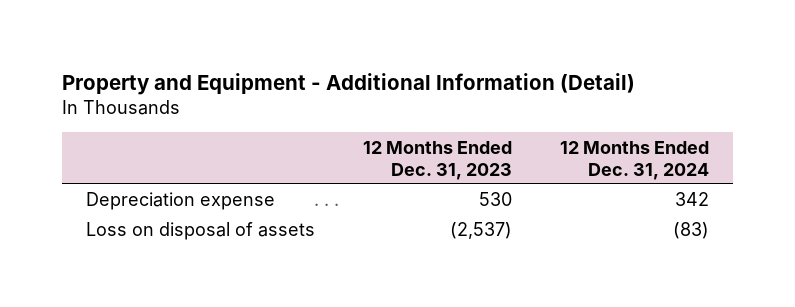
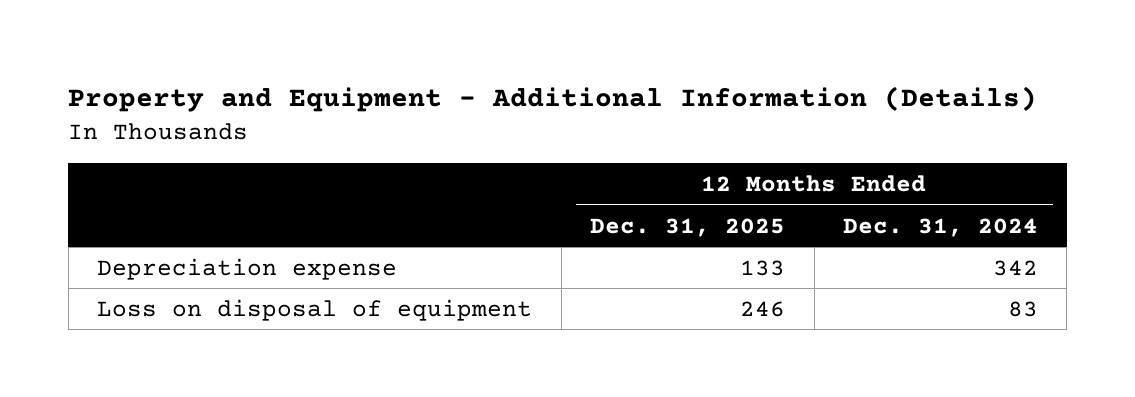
[61,72,635,95] Property and Equipment - Additional Information (Detail) -> [68,85,1038,112] Property and Equipment - Additional Information (Details)
[363,140,513,180] 12 Months Ended Dec. 31, 2023 -> none
none -> [590,217,786,237] Dec. 31, 2025
[85,222,315,241] Loss on disposal of assets -> [97,298,533,321] Loss on disposal of equipment
[673,222,710,240] (83) -> [1008,300,1039,317] 83

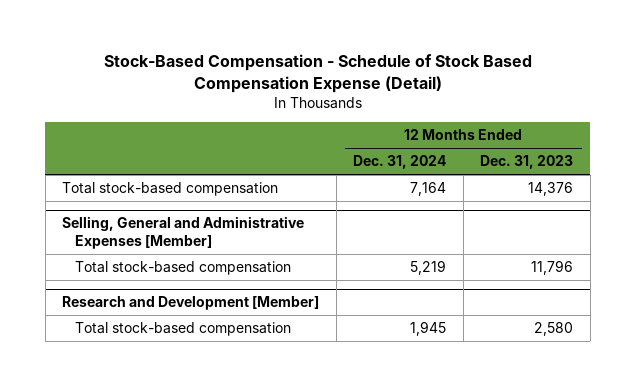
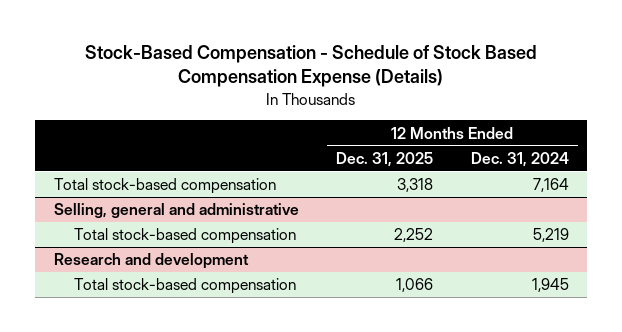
[103,54,532,93] Stock-Based Compensation - Schedule of Stock Based Compensation Expense (Detail) -> [85,45,538,88] Stock-Based Compensation - Schedule of Stock Based Compensation Expense (Details)
[480,155,574,170] Dec. 31, 2023 -> none
none -> [336,151,434,167] Dec. 31, 2025
[62,216,305,250] Selling, General and Administrative Expenses [Member] -> [53,203,299,219] Selling, general and administrative
[62,296,320,311] Research and Development [Member] -> [53,253,249,270] Research and development

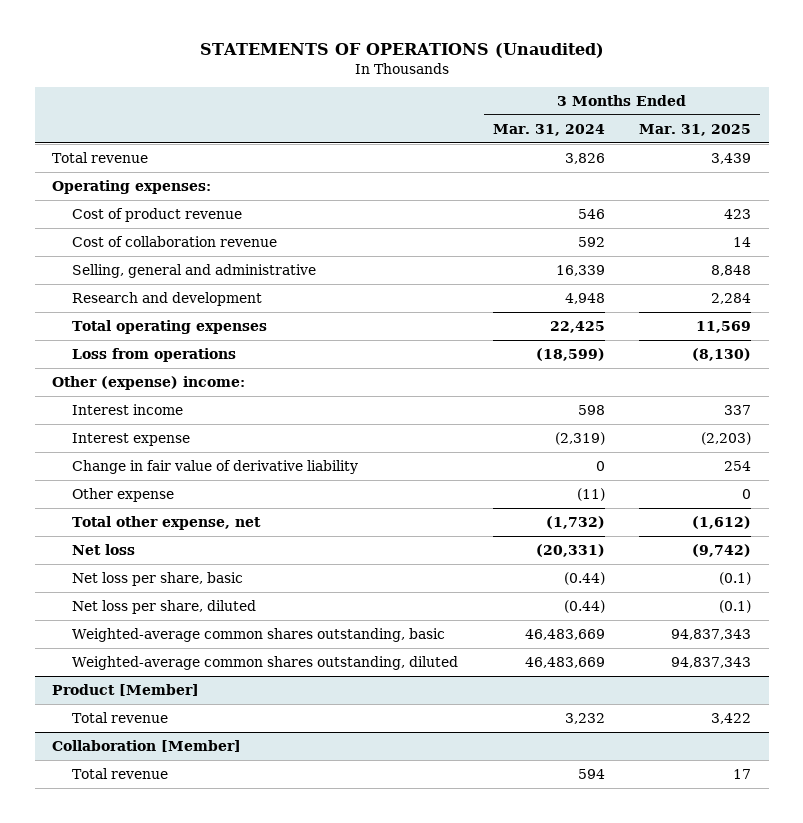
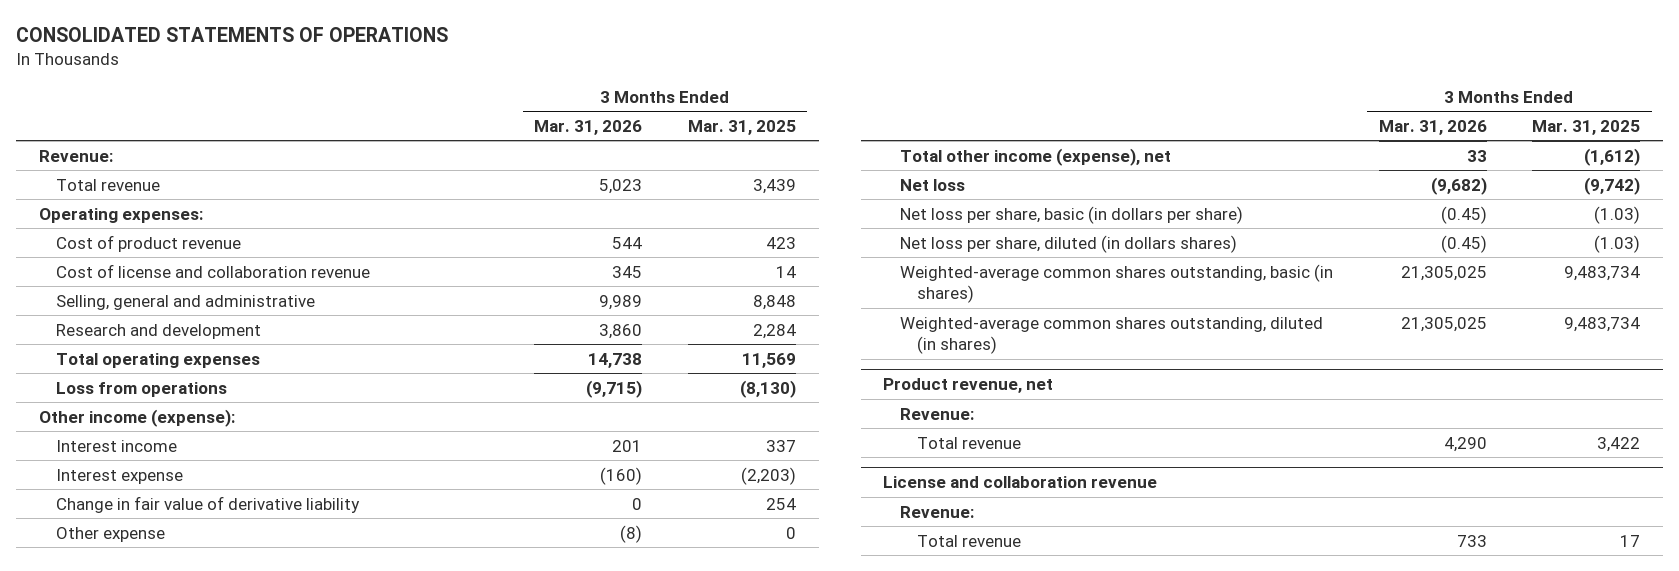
[199,43,604,59] STATEMENTS OF OPERATIONS (Unaudited) -> [16,27,449,43] CONSOLIDATED STATEMENTS OF OPERATIONS
[492,123,605,136] Mar. 31, 2024 -> none
none -> [534,119,643,135] Mar. 31, 2026
none -> [39,149,114,162] Revenue:
[72,235,278,247] Cost of collaboration revenue -> [55,263,370,278] Cost of license and collaboration revenue
[51,375,245,390] Other (expense) income: -> [39,408,236,427] Other income (expense):
[72,515,262,530] Total other expense, net -> [900,147,1172,166] Total other income (expense), net
[72,571,244,586] Net loss per share, basic -> [900,205,1244,224] Net loss per share, basic (in dollars per share)
[719,571,752,585] (0.1) -> [1594,205,1641,224] (1.03)
[72,599,257,614] Net loss per share, diluted -> [900,234,1238,253] Net loss per share, diluted (in dollars shares)
[719,599,752,613] (0.1) -> [1594,234,1641,253] (1.03)
[72,627,446,642] Weighted-average common shares outstanding, basic -> [900,263,1334,304] Weighted-average common shares outstanding, basic (in shares)
[671,628,752,640] 94,837,343 -> [1564,265,1641,281] 9,483,734
[72,655,459,670] Weighted-average common shares outstanding, diluted -> [900,316,1324,355] Weighted-average common shares outstanding, diluted (in shares)
[671,656,752,668] 94,837,343 -> [1564,316,1641,332] 9,483,734
[51,683,199,696] Product [Member] -> [883,378,1054,394] Product revenue, net
none -> [900,407,975,420] Revenue:
[51,739,241,752] Collaboration [Member] -> none
none -> [883,476,1158,489] License and collaboration revenue
none -> [900,505,975,518] Revenue:

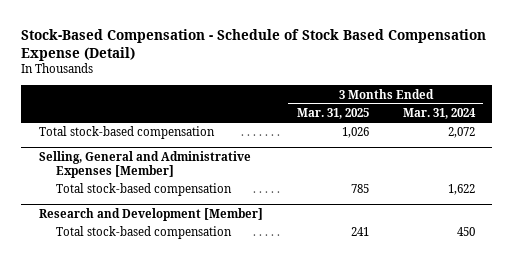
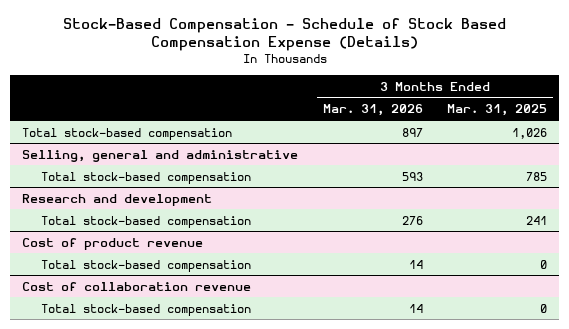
[21,28,487,61] Stock-Based Compensation - Schedule of Stock Based Compensation Expense (Detail) -> [62,17,506,52] Stock-Based Compensation - Schedule of Stock Based Compensation Expense (Details)
[402,107,476,119] Mar. 31, 2024 -> none
none -> [322,104,423,117] Mar. 31, 2026
[38,151,251,178] Selling, General and Administrative Expenses [Member] -> [22,149,299,162] Selling, general and administrative
[38,208,263,222] Research and Development [Member] -> [22,193,213,206] Research and development
none -> [22,237,204,250] Cost of product revenue
none -> [40,259,251,272] Total stock-based compensation
none -> [22,281,252,291] Cost of collaboration revenue
none -> [40,303,251,316] Total stock-based compensation

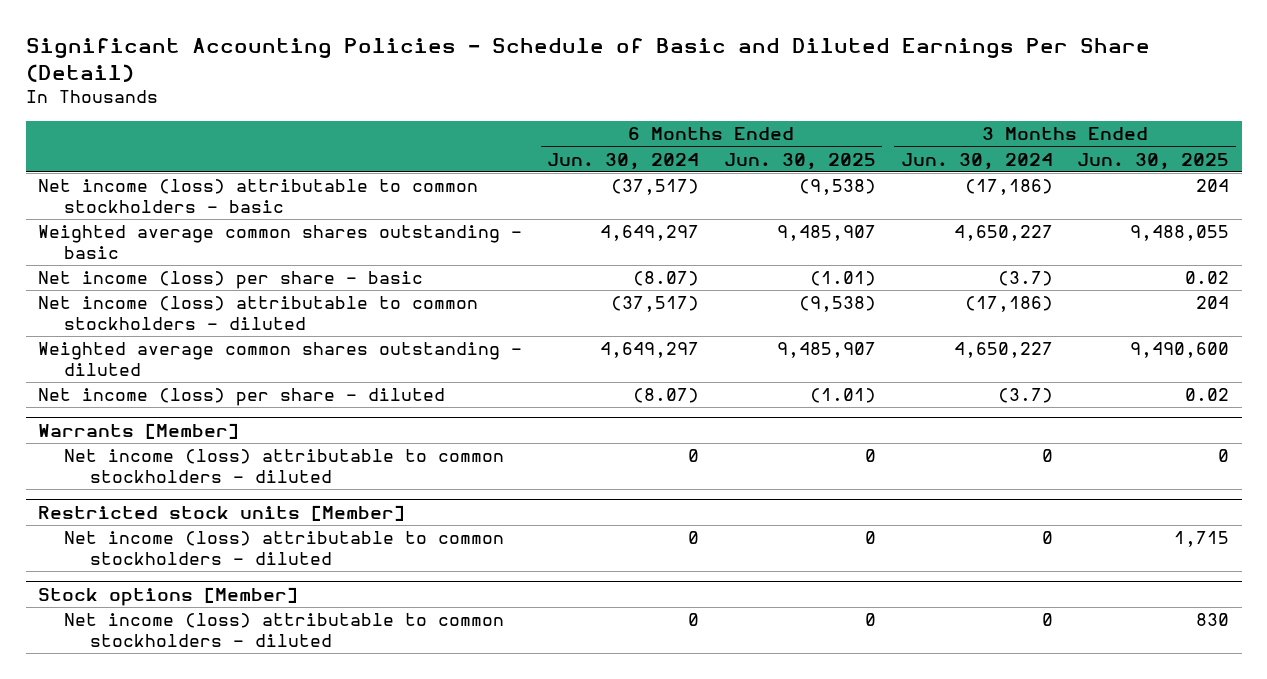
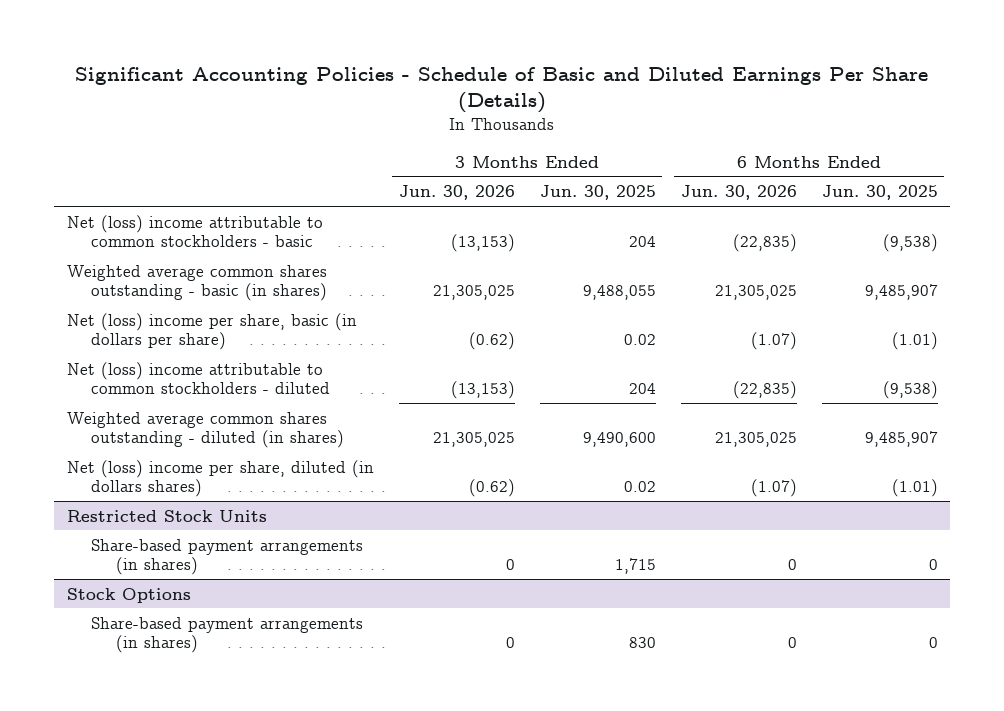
[25,37,1150,82] Significant Accounting Policies - Schedule of Basic and Diluted Earnings Per Share (Detail) -> [75,66,929,114] Significant Accounting Policies - Schedule of Basic and Diluted Earnings Per Share (Details)
[546,152,699,170] Jun. 30, 2024 -> none
[900,152,1053,170] Jun. 30, 2024 -> none
none -> [398,185,515,201] Jun. 30, 2026
none -> [680,185,797,201] Jun. 30, 2026
[38,422,240,439] Warrants [Member] -> none
[63,449,504,484] Net income (loss) attributable to common stockholders - diluted -> none
[63,613,504,648] Net income (loss) attributable to common stockholders - diluted -> none
[38,179,479,214] Net income (loss) attributable to common stockholders - basic -> [66,214,323,248] Net (loss) income attributable to common stockholders - basic
[38,225,523,260] Weighted average common shares outstanding - basic -> [66,264,328,302] Weighted average common shares outstanding - basic (in shares)
[38,271,424,290] Net income (loss) per share - basic -> [66,312,357,351] Net (loss) income per share, basic (in dollars per share)
[38,296,479,331] Net income (loss) attributable to common stockholders - diluted -> [66,361,331,395] Net (loss) income attributable to common stockholders - diluted
[38,342,523,377] Weighted average common shares outstanding - diluted -> [66,411,345,449] Weighted average common shares outstanding - diluted (in shares)
[38,388,446,407] Net income (loss) per share - diluted -> [66,459,374,498] Net (loss) income per share, diluted (in dollars shares)
[38,504,406,521] Restricted stock units [Member] -> [66,509,267,522] Restricted Stock Units
[63,531,504,566] Net income (loss) attributable to common stockholders - diluted -> [91,538,364,576] Share-based payment arrangements (in shares)
[38,586,299,606] Stock options [Member] -> [66,587,191,603] Stock Options
none -> [91,616,364,654] Share-based payment arrangements (in shares)

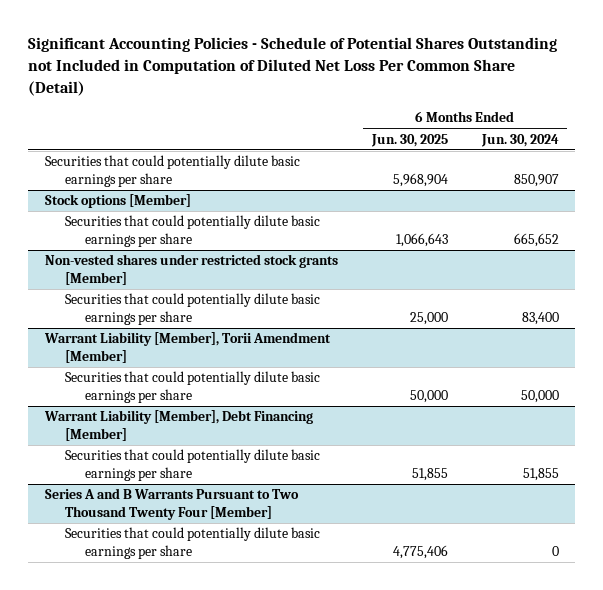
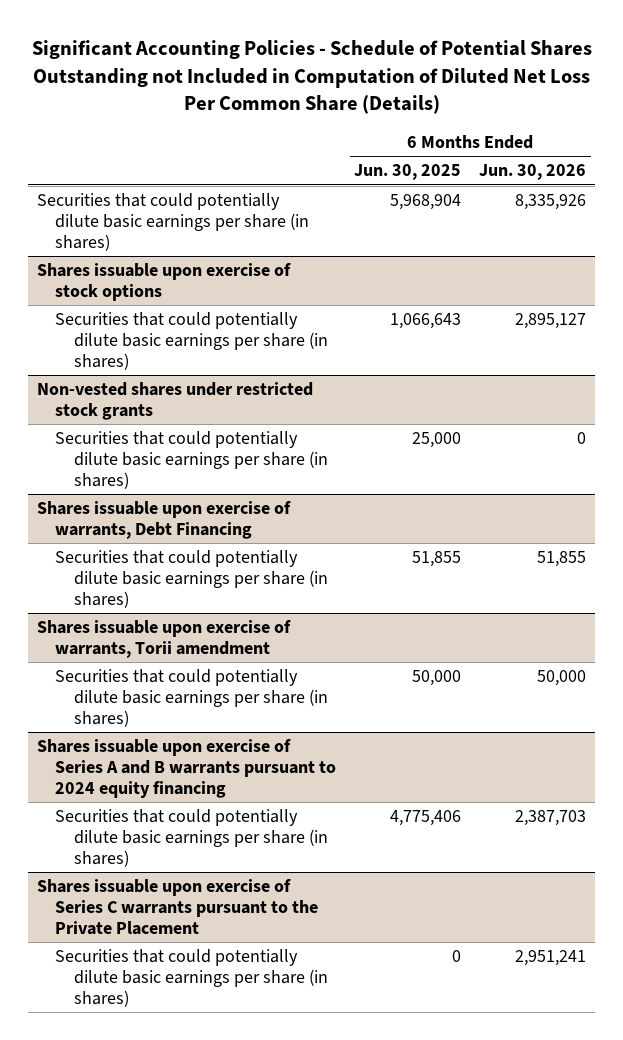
[27,37,557,96] Significant Accounting Policies - Schedule of Potential Shares Outstanding not Included in Computation of Diluted Net Loss Per Common Share (Detail) -> [31,40,592,115] Significant Accounting Policies - Schedule of Potential Shares Outstanding not Included in Computation of Diluted Net Loss Per Common Share (Details)
[480,133,559,147] Jun. 30, 2024 -> none
none -> [479,164,587,181] Jun. 30, 2026
[43,332,331,363] Warrant Liability [Member], Torii Amendment [Member] -> none
[43,410,313,441] Warrant Liability [Member], Debt Financing [Member] -> none
[44,155,300,187] Securities that could potentially dilute basic earnings per share -> [36,193,310,252] Securities that could potentially dilute basic earnings per share (in shares)
[44,194,191,209] Stock options [Member] -> [36,263,291,302] Shares issuable upon exercise of stock options
[64,215,320,247] Securities that could potentially dilute basic earnings per share -> [55,312,328,371] Securities that could potentially dilute basic earnings per share (in shares)
[44,254,338,285] Non-vested shares under restricted stock grants [Member] -> [36,382,313,421] Non-vested shares under restricted stock grants
[64,293,320,325] Securities that could potentially dilute basic earnings per share -> [55,431,328,490] Securities that could potentially dilute basic earnings per share (in shares)
none -> [36,501,291,540] Shares issuable upon exercise of warrants, Debt Financing
[64,371,320,403] Securities that could potentially dilute basic earnings per share -> [55,550,328,609] Securities that could potentially dilute basic earnings per share (in shares)
[409,389,448,403] 50,000 -> [412,551,462,568] 51,855
none -> [36,620,291,659] Shares issuable upon exercise of warrants, Torii amendment
[64,449,320,481] Securities that could potentially dilute basic earnings per share -> [55,669,328,728] Securities that could potentially dilute basic earnings per share (in shares)
[411,467,448,481] 51,855 -> [412,670,462,687] 50,000
[44,488,299,520] Series A and B Warrants Pursuant to Two Thousand Twenty Four [Member] -> [36,739,337,799] Shares issuable upon exercise of Series A and B warrants pursuant to 2024 equity financing
[64,527,320,559] Securities that could potentially dilute basic earnings per share -> [55,809,328,868] Securities that could potentially dilute basic earnings per share (in shares)
none -> [36,879,319,936] Shares issuable upon exercise of Series C warrants pursuant to the Private Placement
none -> [55,949,328,1008] Securities that could potentially dilute basic earnings per share (in shares)

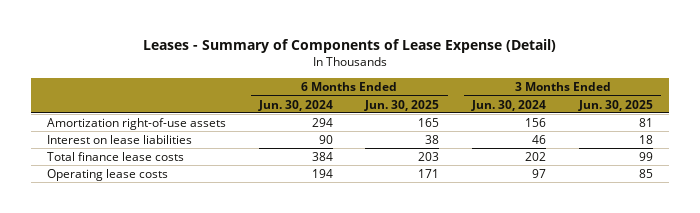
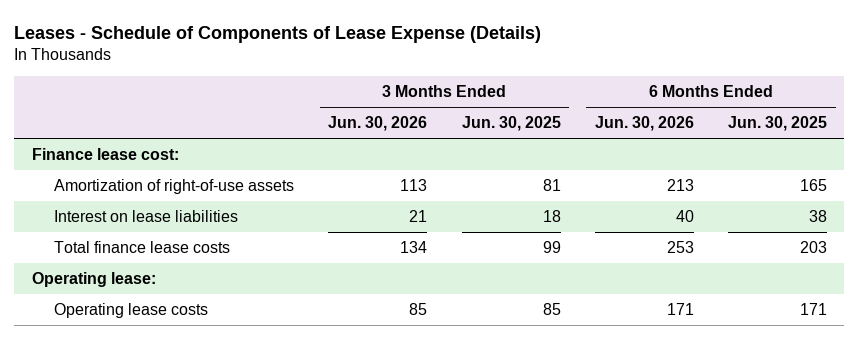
[142,38,556,53] Leases - Summary of Components of Lease Expense (Detail) -> [14,26,542,44] Leases - Schedule of Components of Lease Expense (Details)
[257,99,333,111] Jun. 30, 2024 -> none
[471,99,547,111] Jun. 30, 2024 -> none
none -> [328,116,428,132] Jun. 30, 2026
none -> [594,116,694,132] Jun. 30, 2026
none -> [31,147,179,160] Finance lease cost:
[47,117,227,130] Amortization right-of-use assets -> [53,178,294,194] Amortization of right-of-use assets
none -> [31,271,156,287] Operating lease:

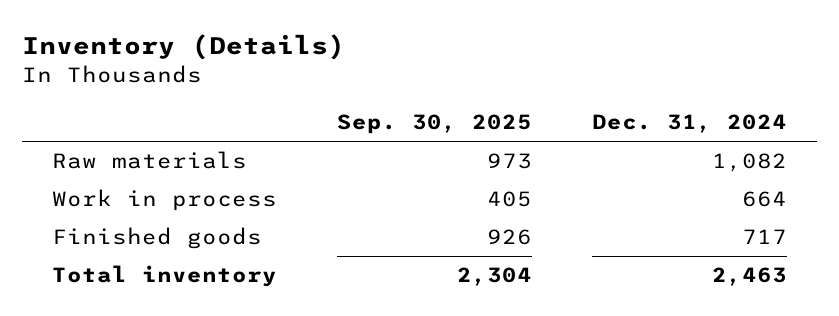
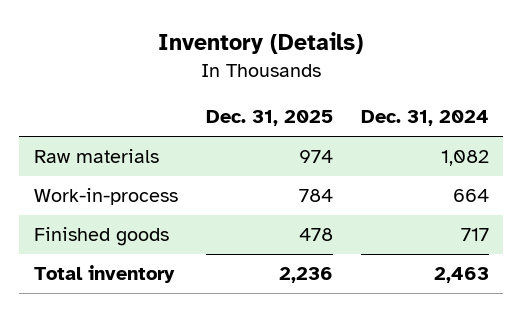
[336,114,532,135] Sep. 30, 2025 -> none
none -> [205,110,333,127] Dec. 31, 2025
[51,189,277,212] Work in process -> [33,188,178,206] Work-in-process

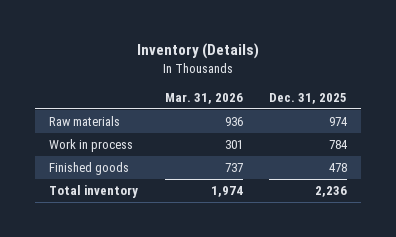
[361,110,490,127] Dec. 31, 2024 -> none
none -> [164,93,243,105] Mar. 31, 2026
[33,188,178,206] Work-in-process -> [48,138,133,152] Work in process

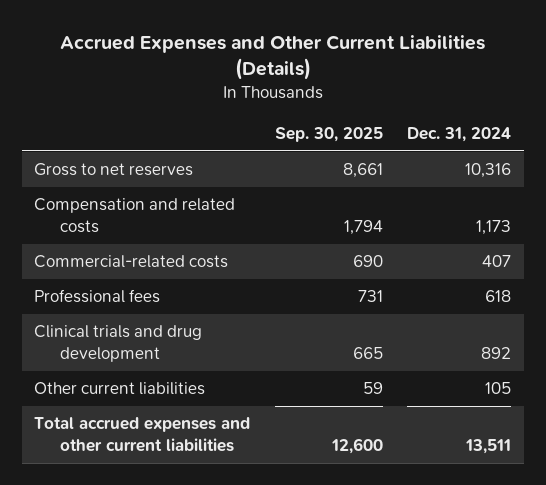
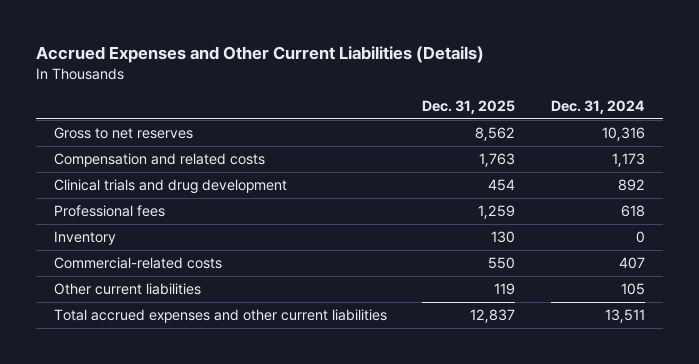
[274,126,383,142] Sep. 30, 2025 -> none
none -> [422,100,516,115] Dec. 31, 2025
[34,289,161,304] Professional fees -> [53,204,165,217] Professional fees
none -> [53,230,116,245] Inventory
[34,255,229,269] Commercial-related costs -> [53,256,222,269] Commercial-related costs

